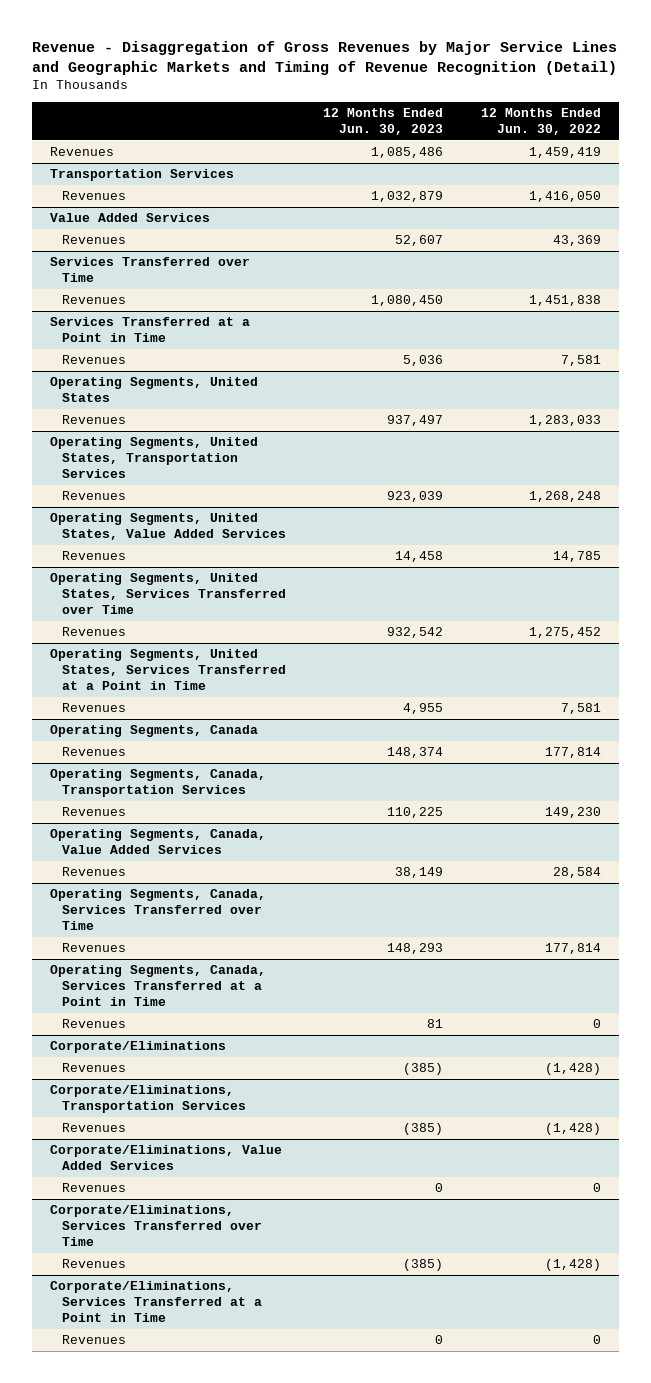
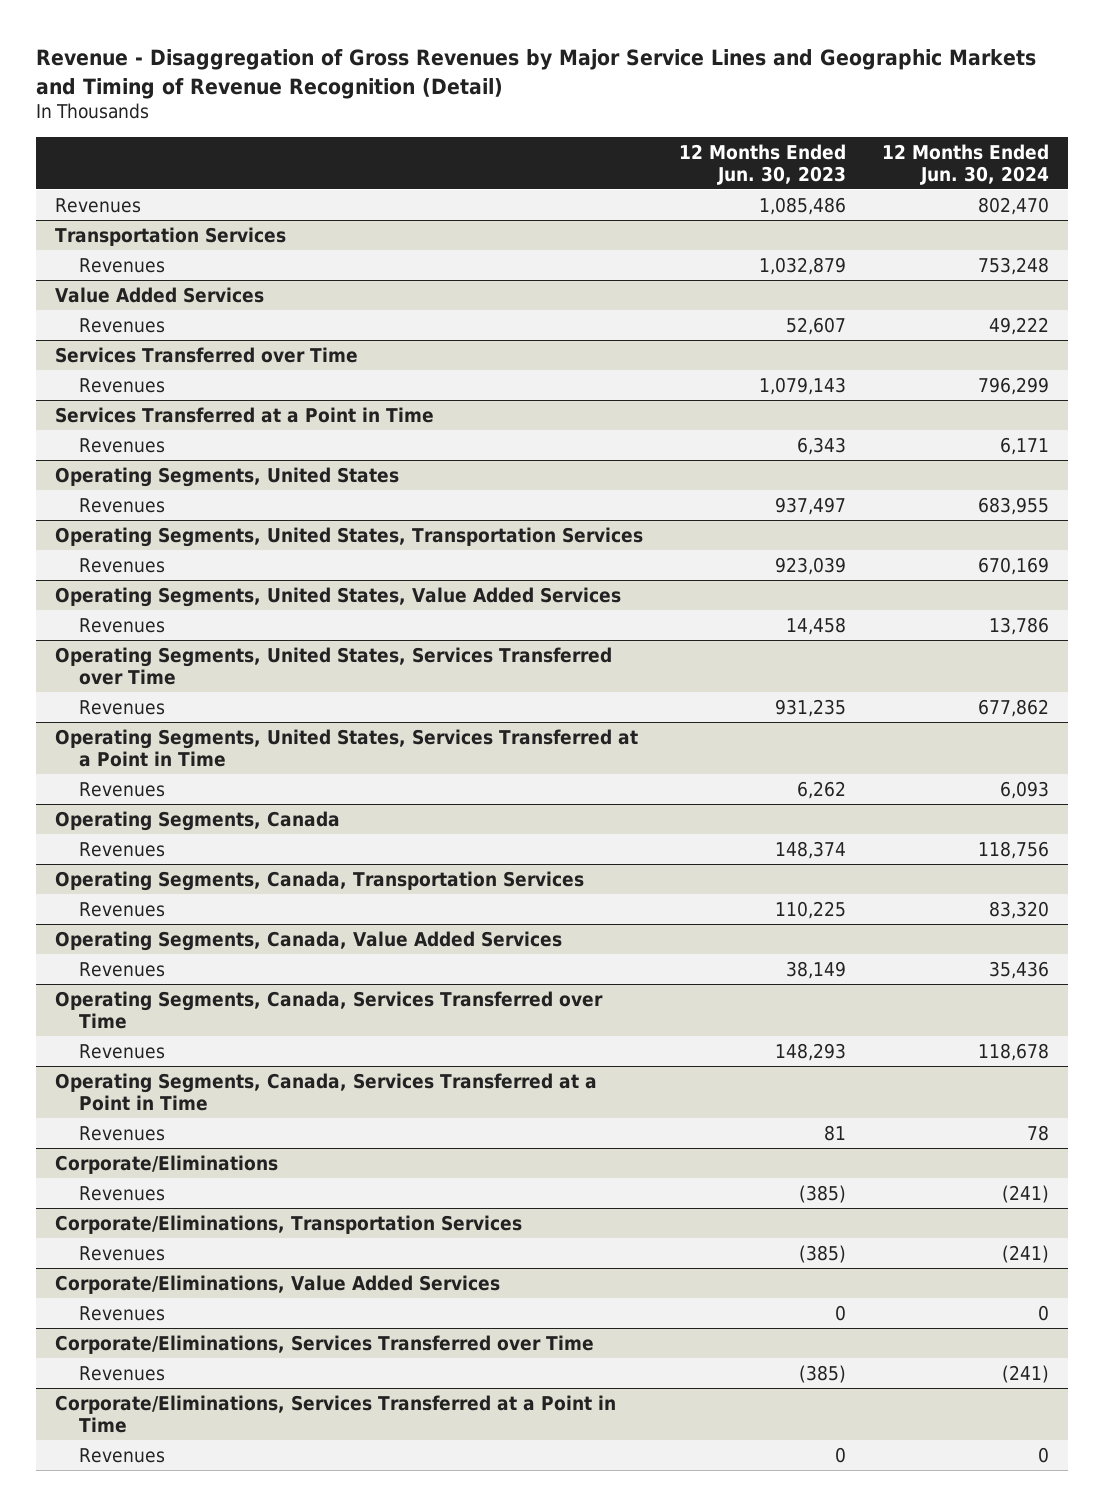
[480,108,601,135] 12 Months Ended Jun. 30, 2022 -> none
none -> [882,143,1050,185] 12 Months Ended Jun. 30, 2024
[371,295,444,307] 1,080,450 -> [759,376,847,395] 1,079,143
[403,355,444,367] 5,036 -> [797,436,847,455] 6,343
[387,627,444,639] 932,542 -> [775,698,847,717] 931,235
[403,703,444,715] 4,955 -> [797,780,847,799] 6,262

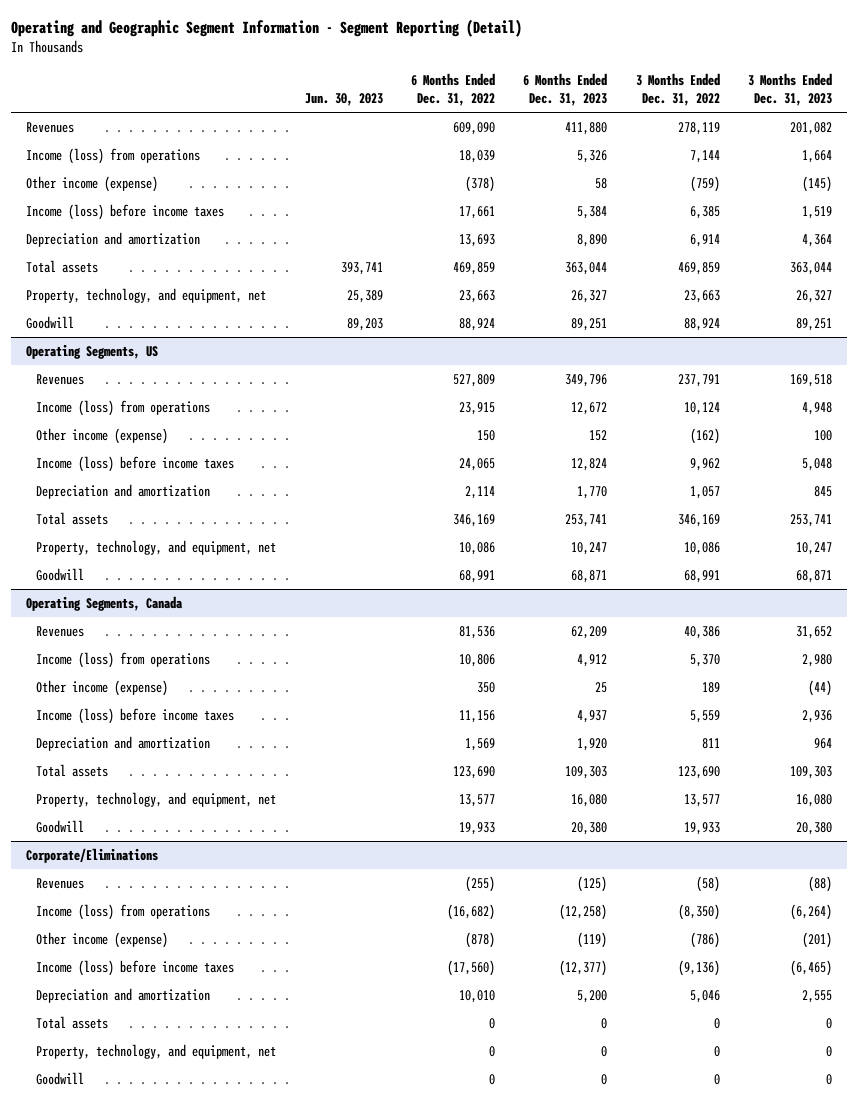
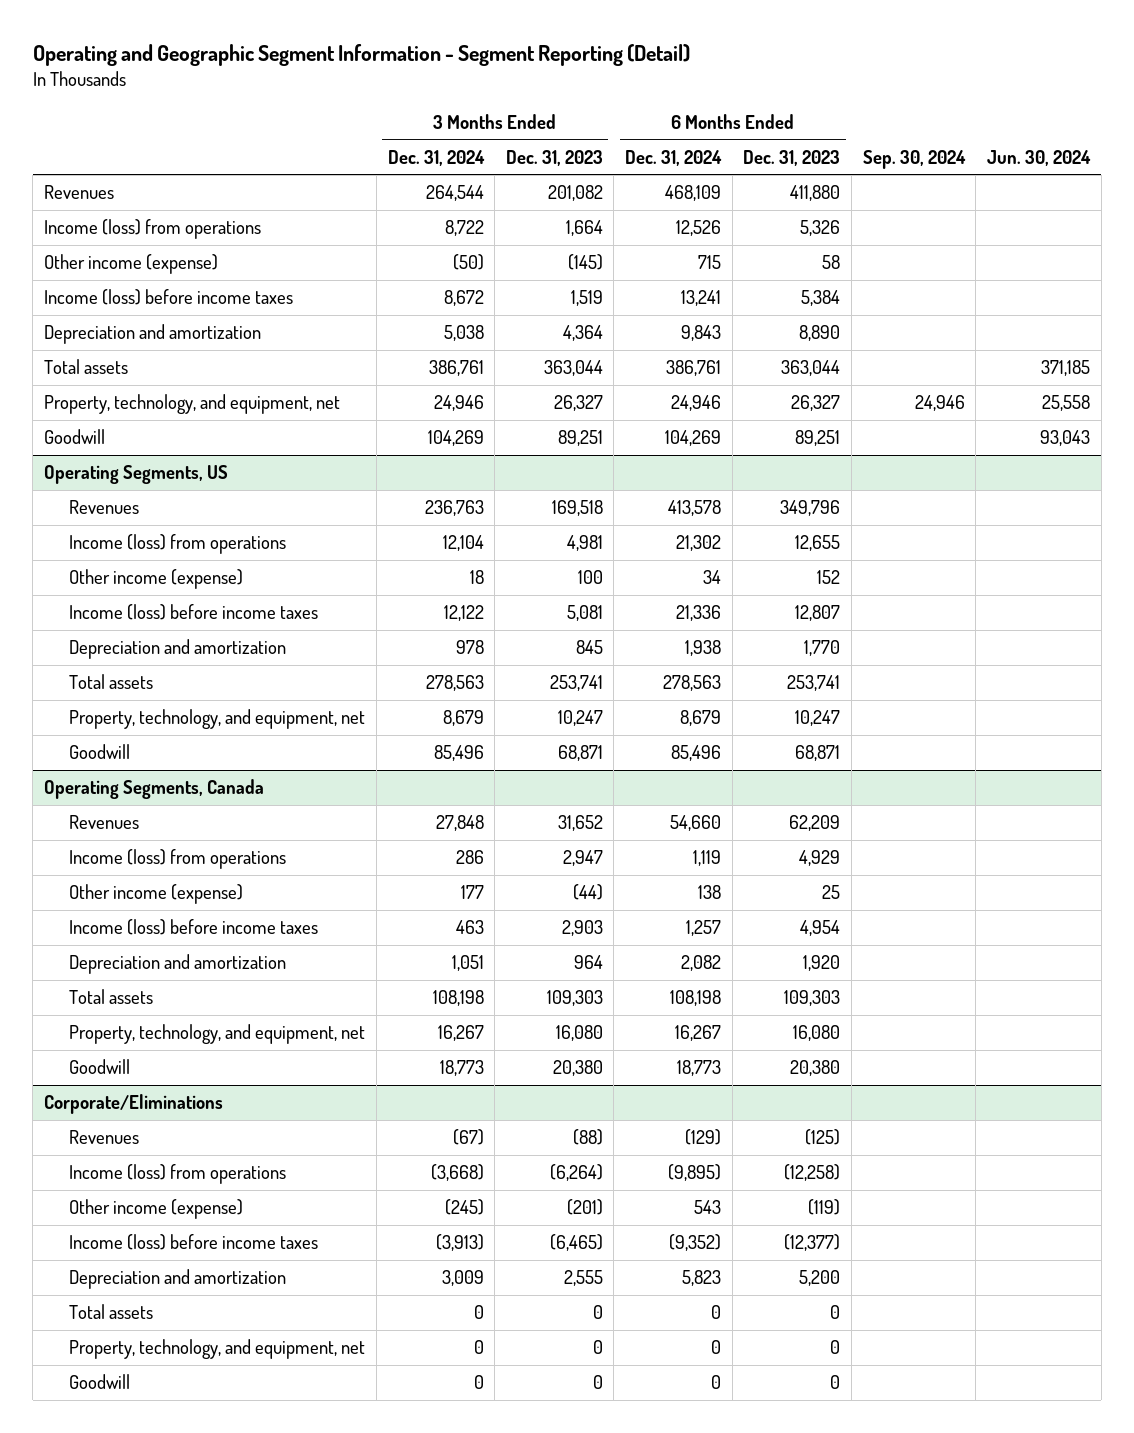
[304,93,383,107] Jun. 30, 2023 -> none
[411,73,496,107] 6 Months Ended Dec. 31, 2022 -> none
[635,73,720,107] 3 Months Ended Dec. 31, 2022 -> none
none -> [387,149,485,166] Dec. 31, 2024
none -> [625,149,723,166] Dec. 31, 2024
none -> [862,149,966,169] Sep. 30, 2024
none -> [987,149,1092,166] Jun. 30, 2024
[571,402,608,416] 12,672 -> [795,535,841,552] 12,655
[802,402,833,416] 4,948 -> [566,535,603,552] 4,981
[571,458,608,472] 12,824 -> [795,605,841,622] 12,807
[802,458,833,472] 5,048 -> [566,605,603,622] 5,081
[577,654,608,668] 4,912 -> [799,850,841,867] 4,929
[802,654,833,668] 2,980 -> [562,850,603,867] 2,947
[577,710,608,724] 4,937 -> [800,920,841,937] 4,954
[802,710,833,724] 2,936 -> [561,920,603,937] 2,903

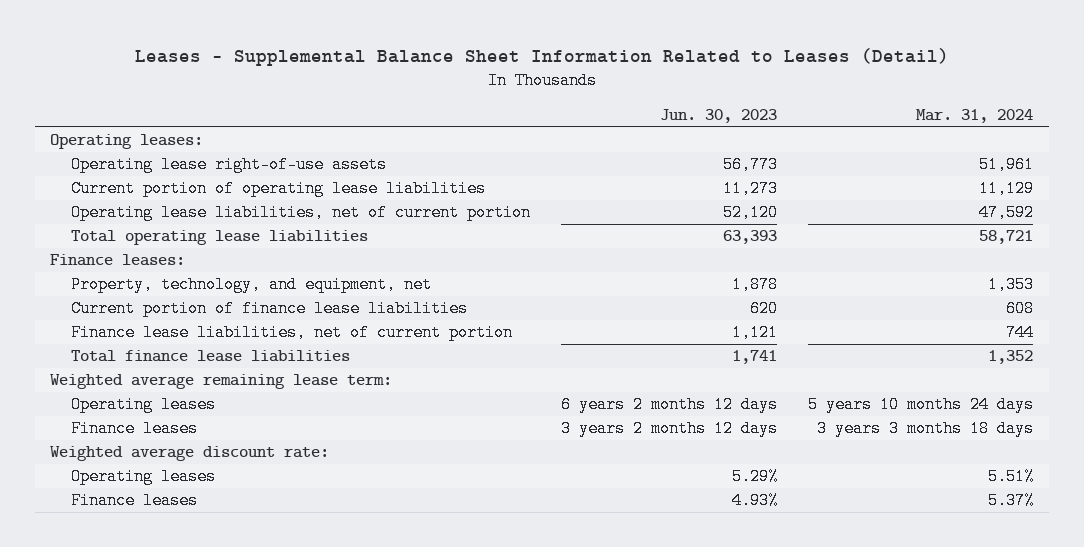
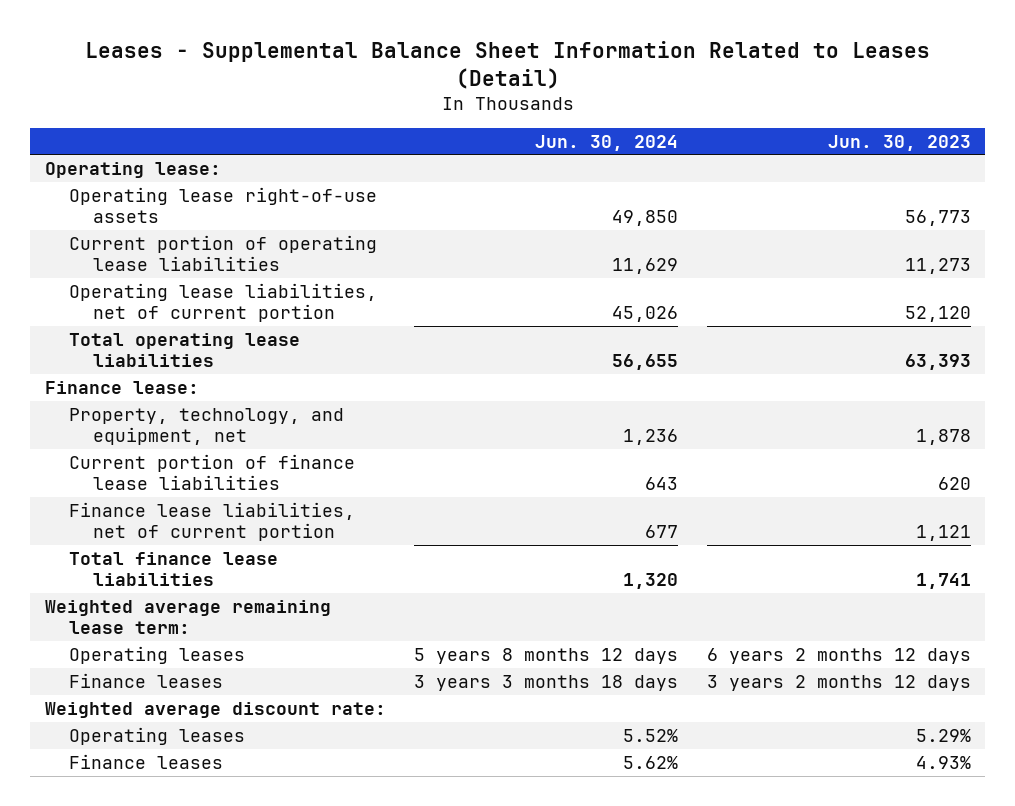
[916,108,1034,123] Mar. 31, 2024 -> none
none -> [535,134,679,151] Jun. 30, 2024
[50,134,204,150] Operating leases: -> [44,161,221,178] Operating lease:
[50,254,186,267] Finance leases: -> [44,380,199,394] Finance lease:

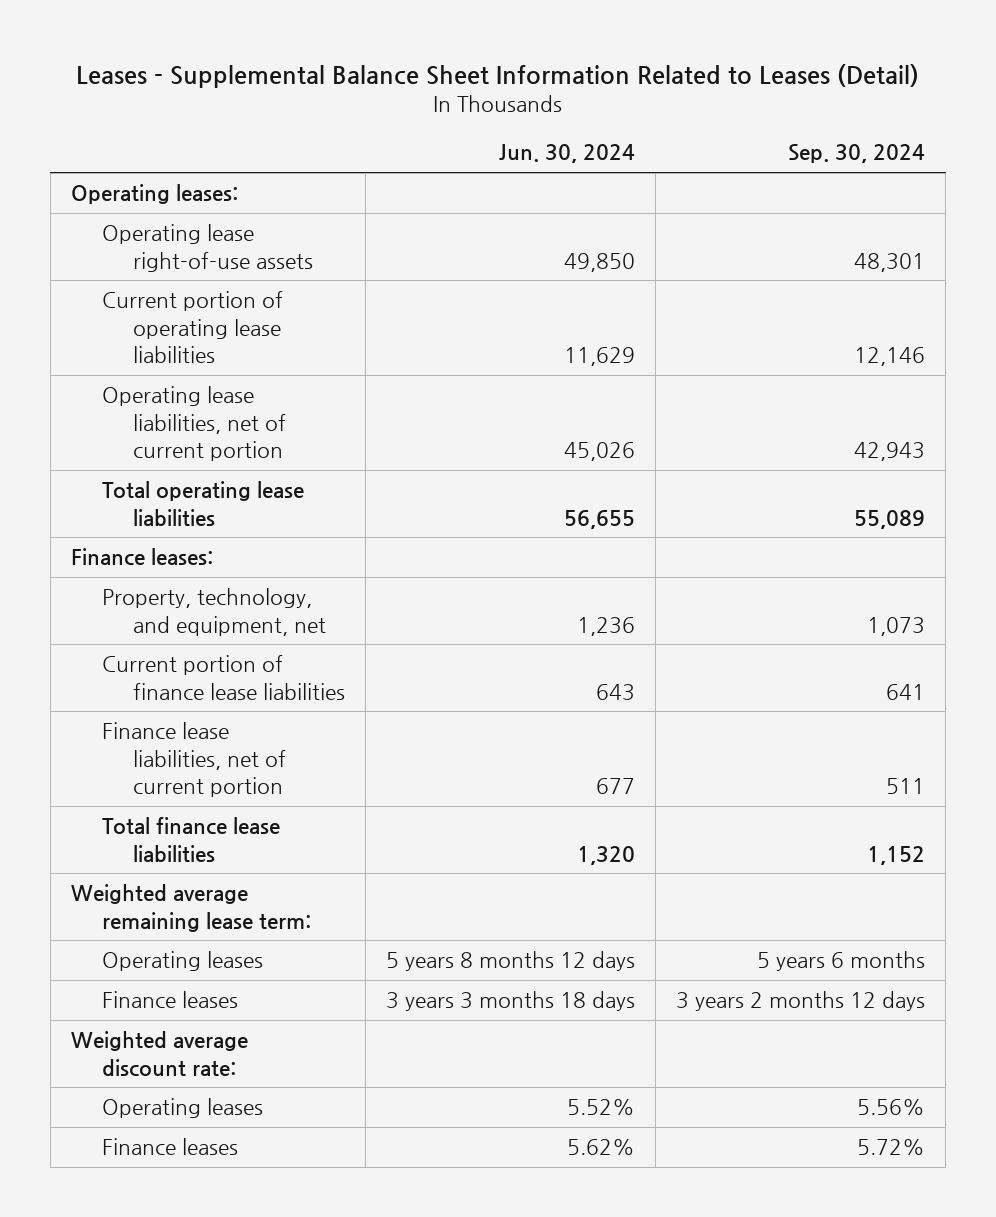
[827,134,971,151] Jun. 30, 2023 -> none
none -> [788,144,926,164] Sep. 30, 2024
[44,161,221,178] Operating lease: -> [70,184,238,205] Operating leases:
[44,380,199,394] Finance lease: -> [70,548,213,567] Finance leases:

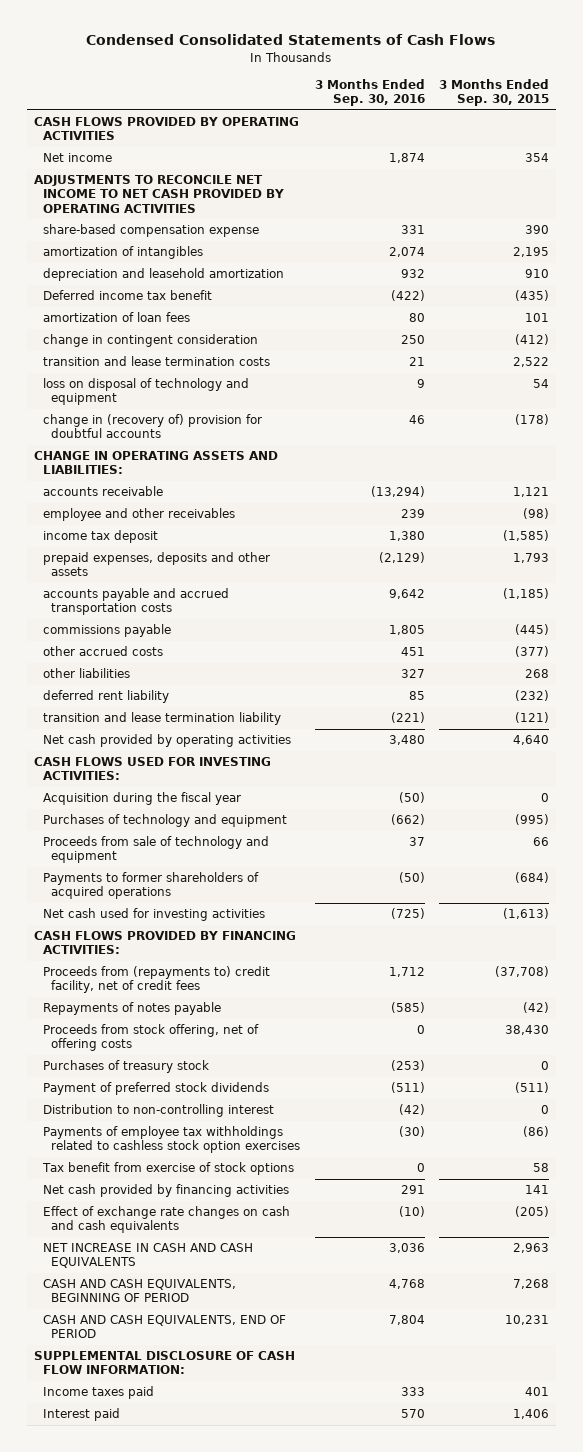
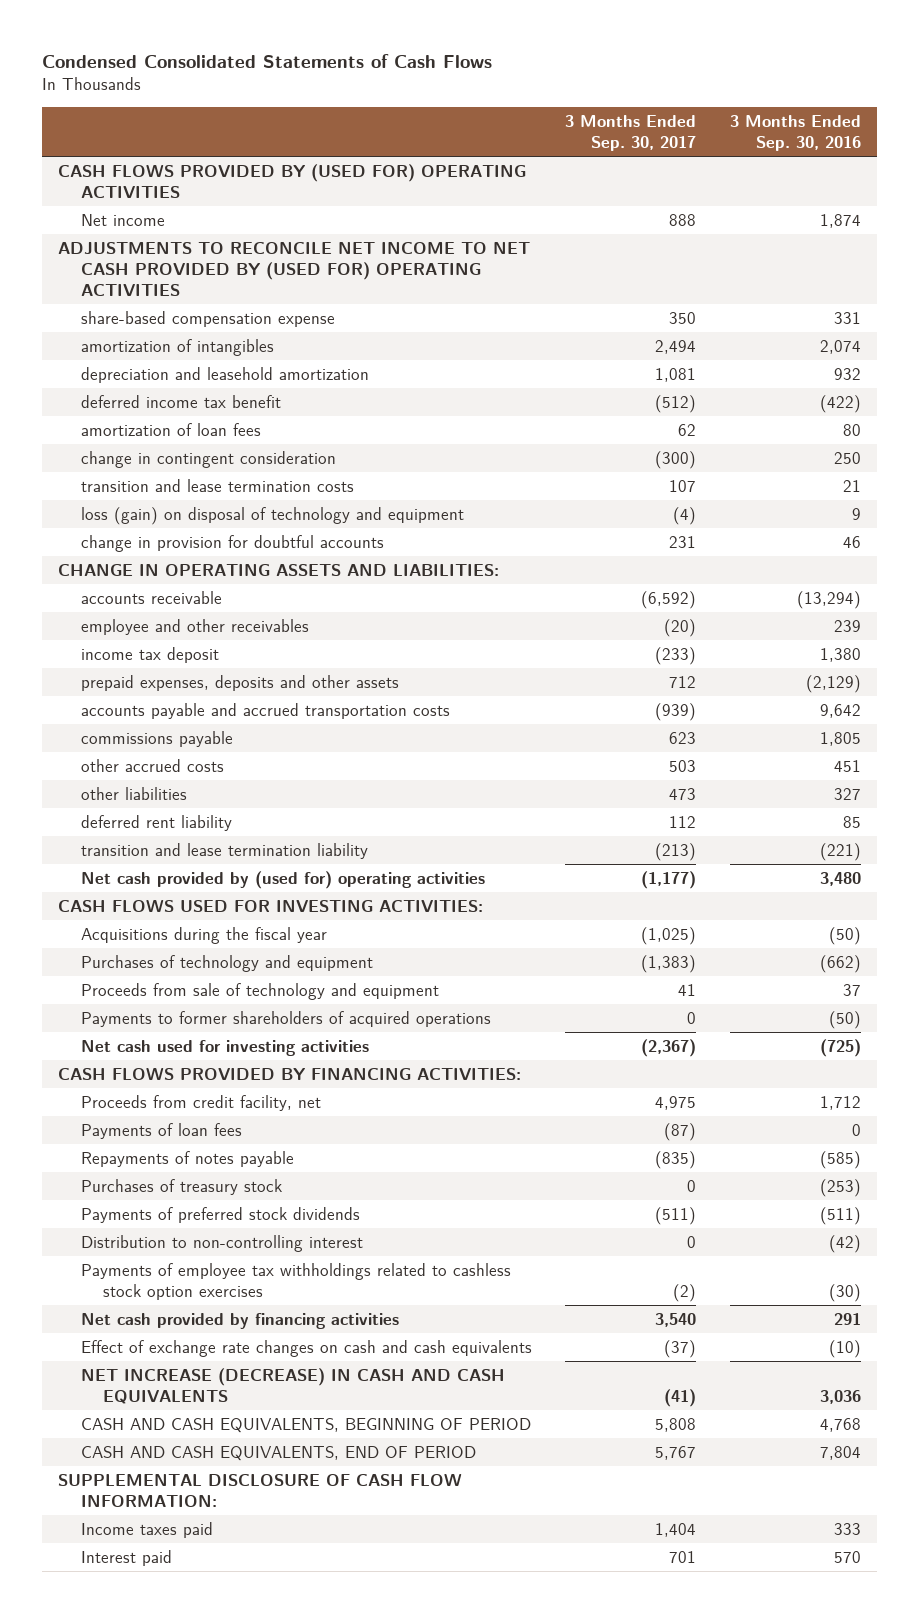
[438,79,549,107] 3 Months Ended Sep. 30, 2015 -> none
none -> [565,115,697,152] 3 Months Ended Sep. 30, 2017
[33,117,299,141] CASH FLOWS PROVIDED BY OPERATING ACTIVITIES -> [58,163,527,198] CASH FLOWS PROVIDED BY (USED FOR) OPERATING ACTIVITIES
[33,175,284,213] ADJUSTMENTS TO RECONCILE NET INCOME TO NET CASH PROVIDED BY OPERATING ACTIVITIES -> [58,241,531,296] ADJUSTMENTS TO RECONCILE NET INCOME TO NET CASH PROVIDED BY (USED FOR) OPERATING ACTIVITIES
[42,290,212,301] Deferred income tax benefit -> [80,394,281,408] deferred income tax benefit
[42,378,249,406] loss on disposal of technology and equipment -> [80,506,464,525] loss (gain) on disposal of technology and equipment
[42,414,262,439] change in (recovery of) provision for doubtful accounts -> [80,534,384,552] change in provision for doubtful accounts
[42,734,291,748] Net cash provided by operating activities -> [80,870,485,889] Net cash provided by (used for) operating activities
[42,792,241,806] Acquisition during the fiscal year -> [80,926,327,944] Acquisitions during the fiscal year
[42,966,270,994] Proceeds from (repayments to) credit facility, net of credit fees -> [80,1094,321,1111] Proceeds from credit facility, net
none -> [80,1122,242,1139] Payments of loan fees
[42,1024,259,1052] Proceeds from stock offering, net of offering costs -> none
[42,1082,269,1096] Payment of preferred stock dividends -> [80,1206,360,1223] Payments of preferred stock dividends
[41,1162,294,1176] Tax benefit from exercise of stock options -> none
[42,1243,253,1269] NET INCREASE IN CASH AND CASH EQUIVALENTS -> [80,1367,505,1404] NET INCREASE (DECREASE) IN CASH AND CASH EQUIVALENTS

